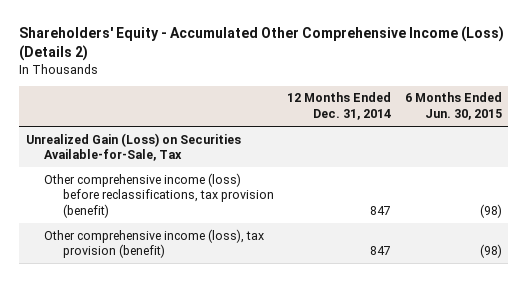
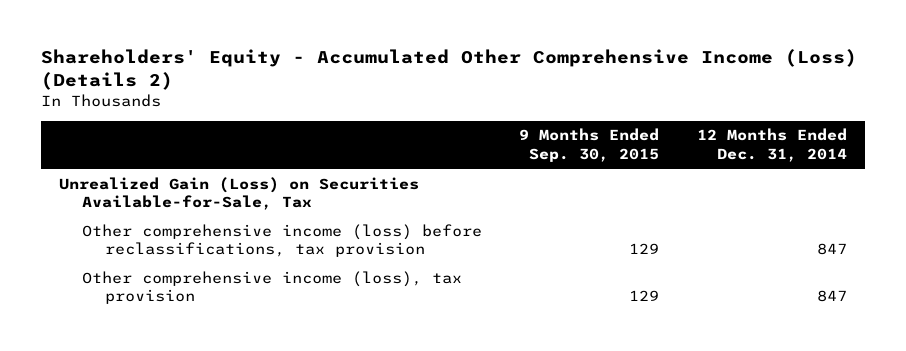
[404,92,502,121] 6 Months Ended Jun. 30, 2015 -> none
none -> [519,128,660,162] 9 Months Ended Sep. 30, 2015
[44,172,275,219] Other comprehensive income (loss) before reclassifications, tax provision (benefit) -> [81,223,482,258] Other comprehensive income (loss) before reclassifications, tax provision
[44,228,265,259] Other comprehensive income (loss), tax provision (benefit) -> [81,270,462,305] Other comprehensive income (loss), tax provision

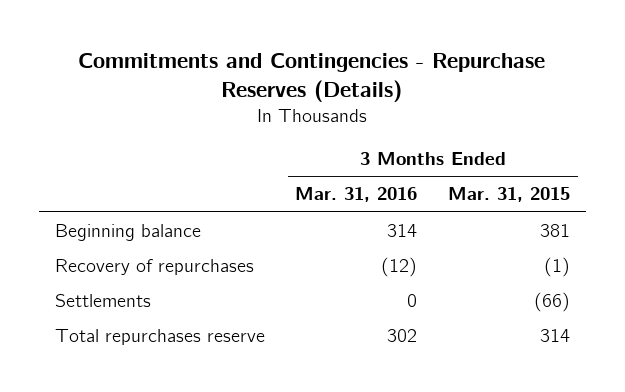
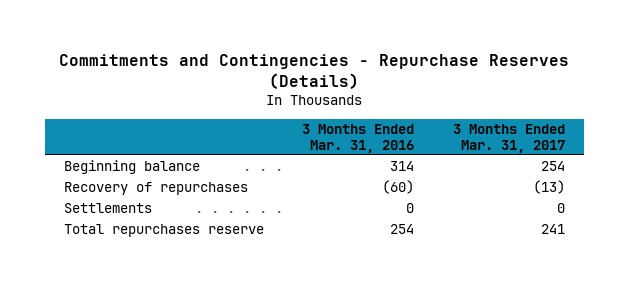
[448,187,571,203] Mar. 31, 2015 -> none
none -> [452,123,565,153] 3 Months Ended Mar. 31, 2017
[381,257,418,278] (12) -> [382,180,415,195] (60)
[387,329,418,343] 302 -> [390,224,415,235] 254

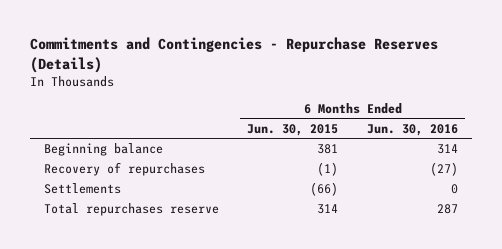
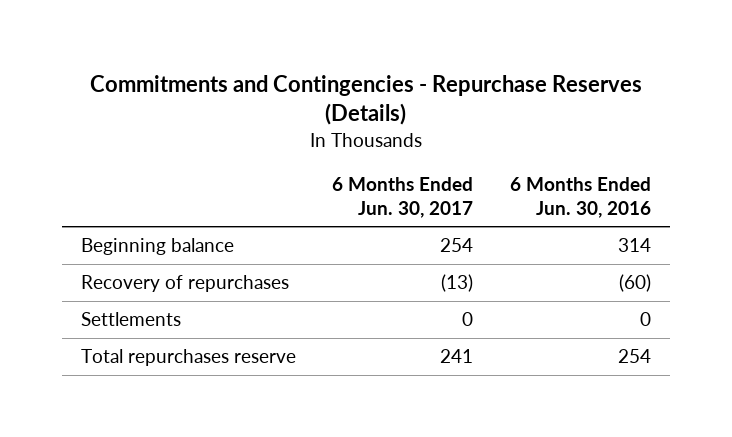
[247,123,339,136] Jun. 30, 2015 -> none
none -> [332,177,474,218] 6 Months Ended Jun. 30, 2017
[429,162,458,177] (27) -> [619,274,652,293] (60)
[436,204,458,215] 287 -> [618,349,652,364] 254

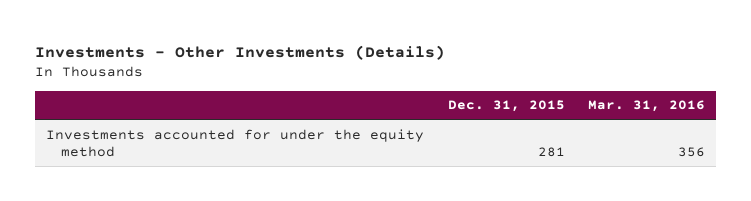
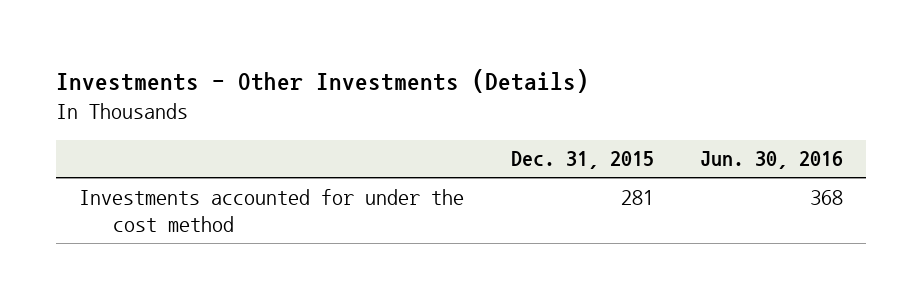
[587,100,705,113] Mar. 31, 2016 -> none
none -> [700,151,844,170] Jun. 30, 2016
[46,128,425,158] Investments accounted for under the equity method -> [79,188,465,233] Investments accounted for under the cost method

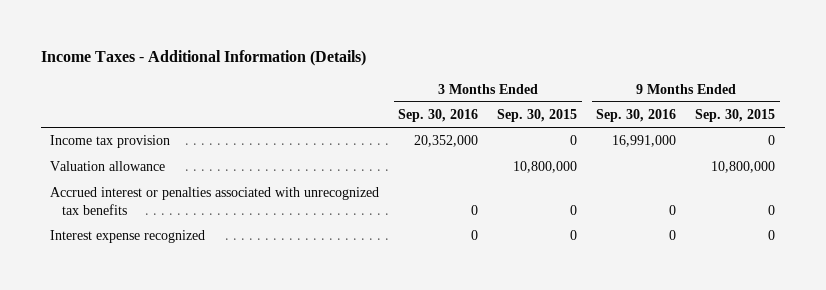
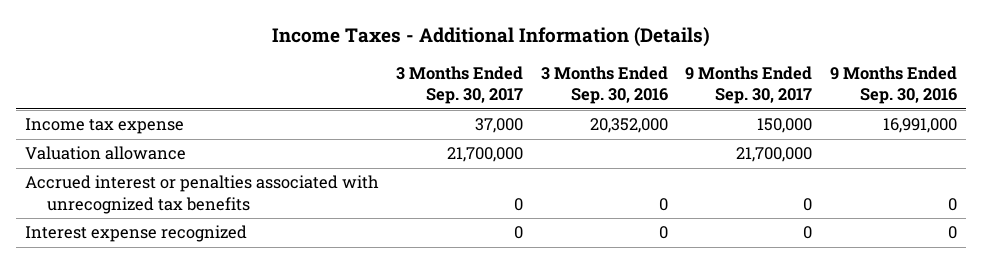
[497,109,578,123] Sep. 30, 2015 -> none
[695,109,776,123] Sep. 30, 2015 -> none
none -> [396,66,524,105] 3 Months Ended Sep. 30, 2017
none -> [685,66,813,105] 9 Months Ended Sep. 30, 2017
[50,135,171,149] Income tax provision -> [24,118,184,135] Income tax expense

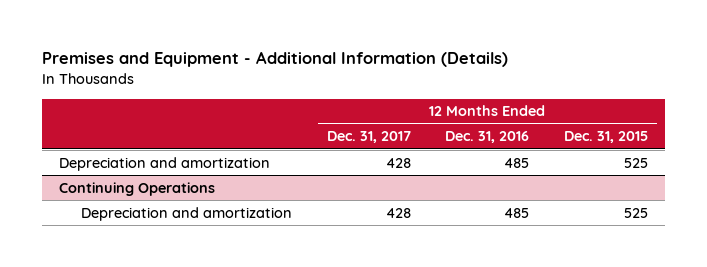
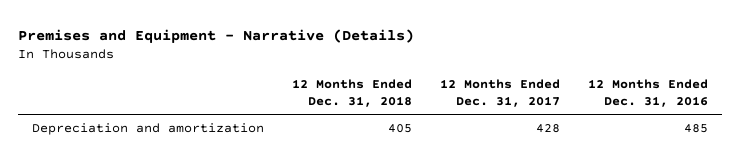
[41,51,508,68] Premises and Equipment - Additional Information (Details) -> [18,28,415,43] Premises and Equipment - Narrative (Details)
[563,131,648,144] Dec. 31, 2015 -> none
none -> [292,79,413,108] 12 Months Ended Dec. 31, 2018
[59,181,216,196] Continuing Operations -> none
[81,206,293,221] Depreciation and amortization -> none

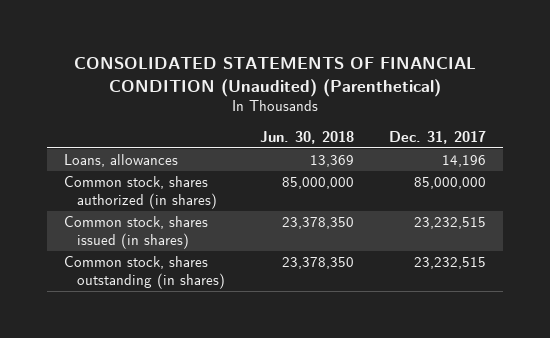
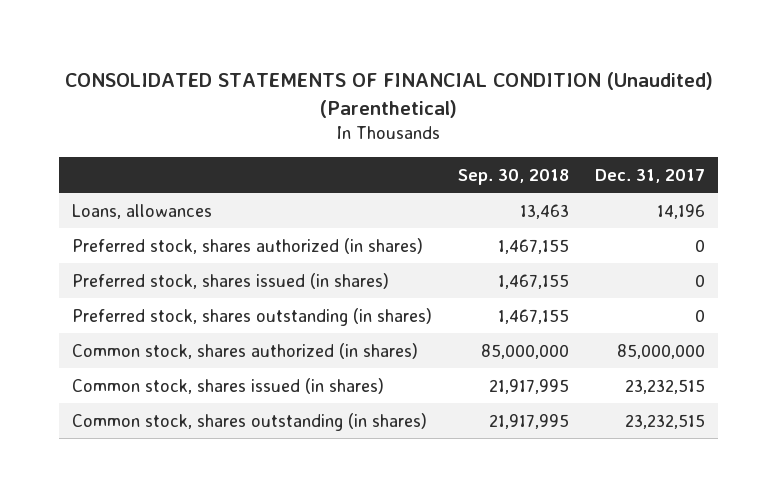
[259,130,354,144] Jun. 30, 2018 -> none
none -> [458,168,570,185] Sep. 30, 2018
none -> [72,237,424,254] Preferred stock, shares authorized (in shares)
none -> [72,272,390,289] Preferred stock, shares issued (in shares)
none -> [72,307,433,326] Preferred stock, shares outstanding (in shares)

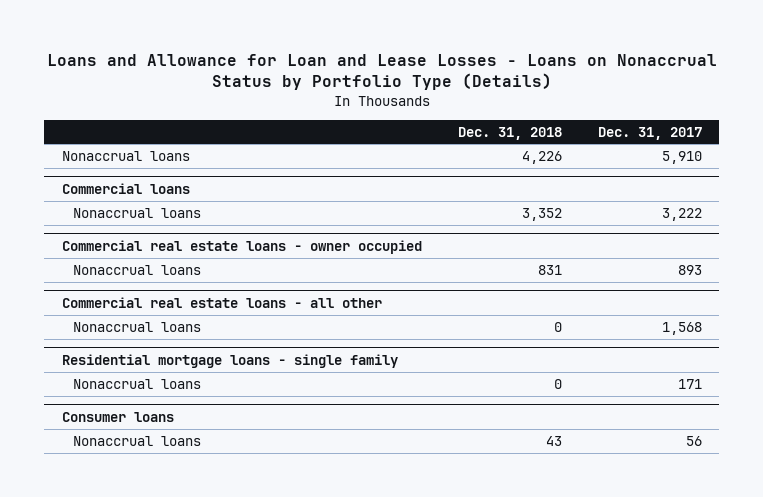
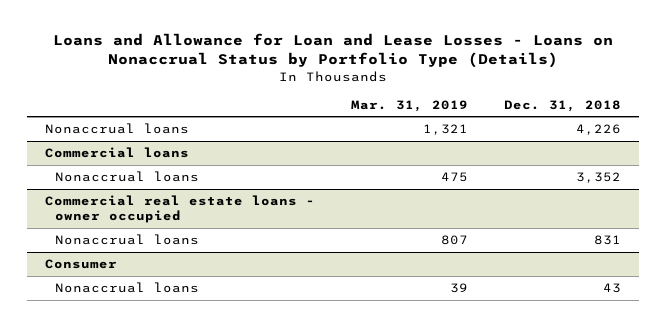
[597,126,702,140] Dec. 31, 2017 -> none
none -> [350,99,468,112] Mar. 31, 2019
[61,296,382,308] Commercial real estate loans - all other -> none
[72,321,201,332] Nonaccrual loans -> none
[61,353,398,368] Residential mortgage loans - single family -> none
[72,378,201,389] Nonaccrual loans -> none
[61,411,174,422] Consumer loans -> [44,259,117,270] Consumer

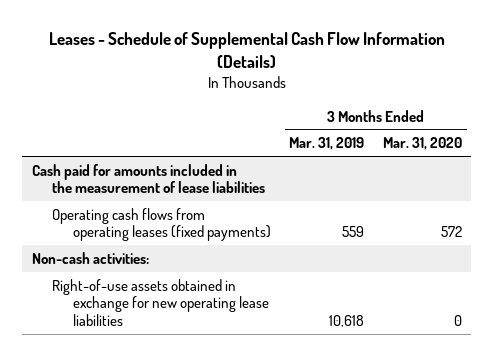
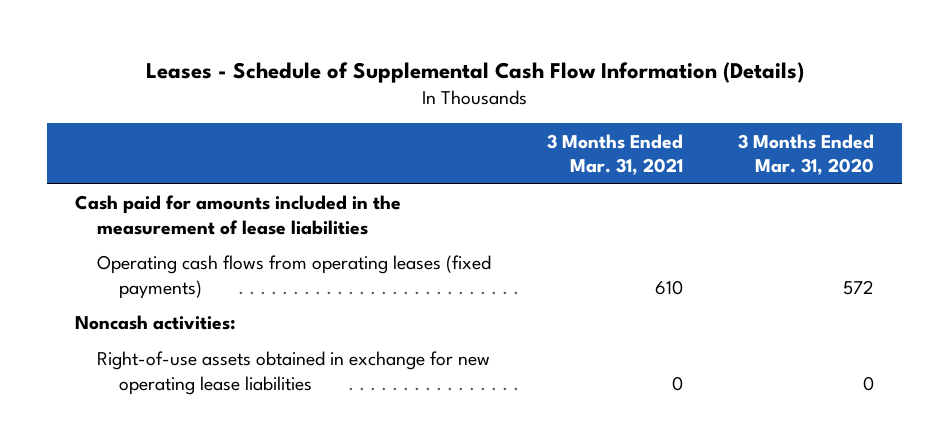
[289,137,365,151] Mar. 31, 2019 -> none
none -> [546,133,683,176] 3 Months Ended Mar. 31, 2021
[31,251,149,264] Non-cash activities: -> [75,315,237,331] Noncash activities:

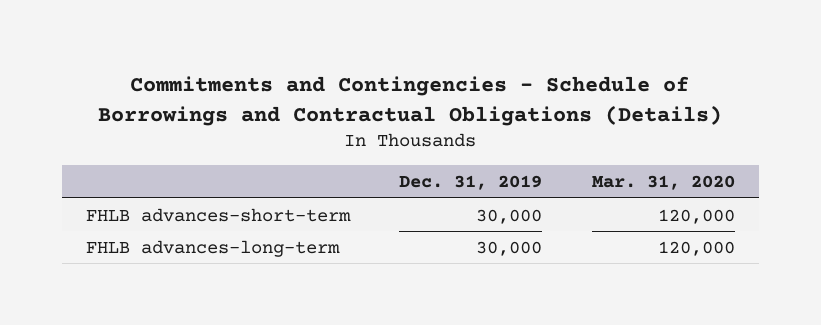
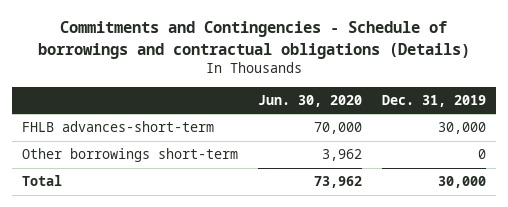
[98,76,723,126] Commitments and Contingencies - Schedule of Borrowings and Contractual Obligations (Details) -> [38,21,471,59] Commitments and Contingencies - Schedule of borrowings and contractual obligations (Details)
[591,175,735,191] Mar. 31, 2020 -> none
none -> [258,94,363,107] Jun. 30, 2020
none -> [22,148,239,163] Other borrowings short-term
[86,239,341,257] FHLB advances-long-term -> [22,175,63,187] Total

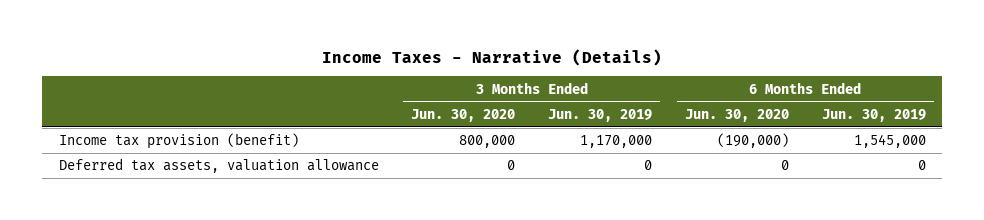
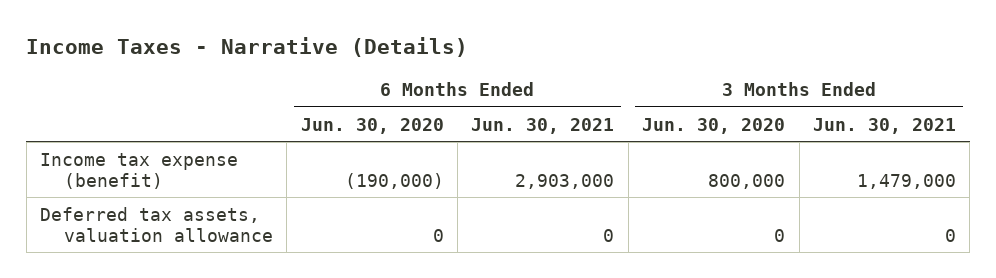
[548,108,653,122] Jun. 30, 2019 -> none
[821,108,926,122] Jun. 30, 2019 -> none
none -> [471,117,615,134] Jun. 30, 2021
none -> [812,117,956,134] Jun. 30, 2021
[58,133,299,150] Income tax provision (benefit) -> [40,152,239,189] Income tax expense (benefit)

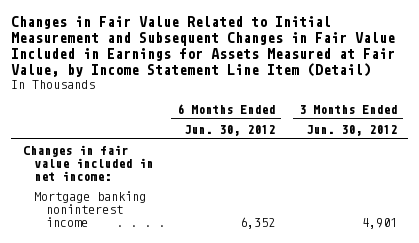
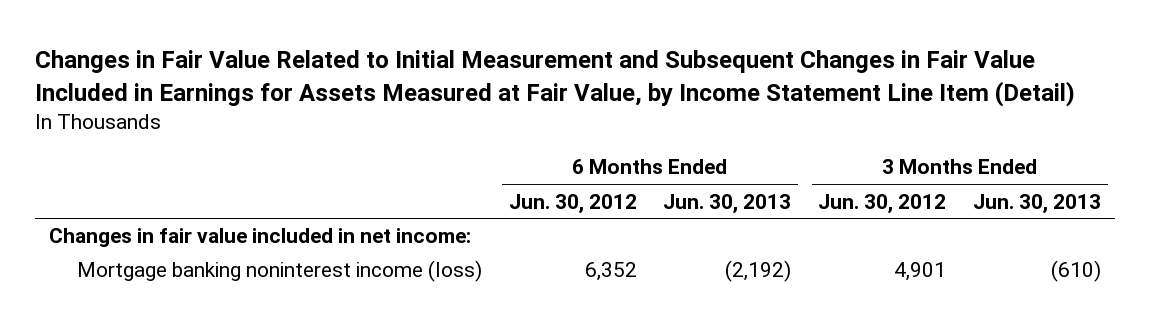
none -> [663,193,792,214] Jun. 30, 2013
none -> [973,193,1102,214] Jun. 30, 2013
[34,190,147,227] Mortgage banking noninterest income -> [76,260,482,283] Mortgage banking noninterest income (loss)

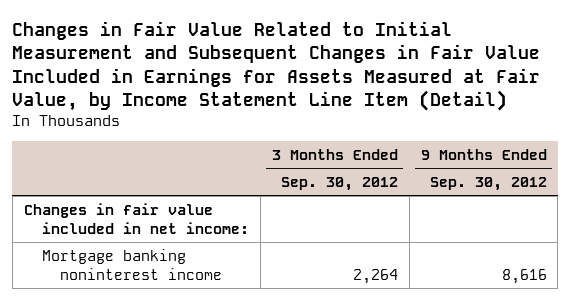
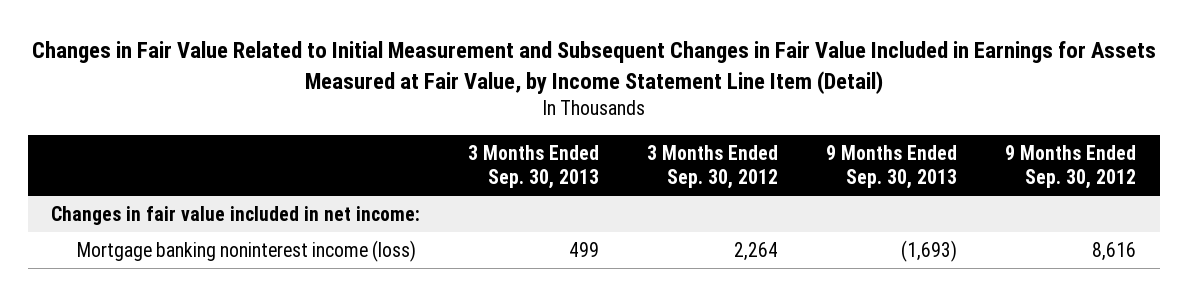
none -> [468,145,600,189] 3 Months Ended Sep. 30, 2013
none -> [826,145,958,189] 9 Months Ended Sep. 30, 2013
[42,248,223,280] Mortgage banking noninterest income -> [77,240,417,263] Mortgage banking noninterest income (loss)

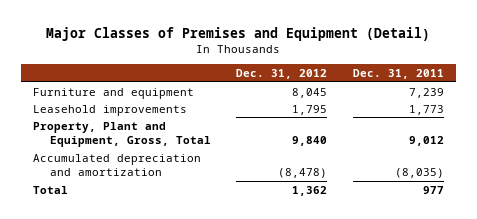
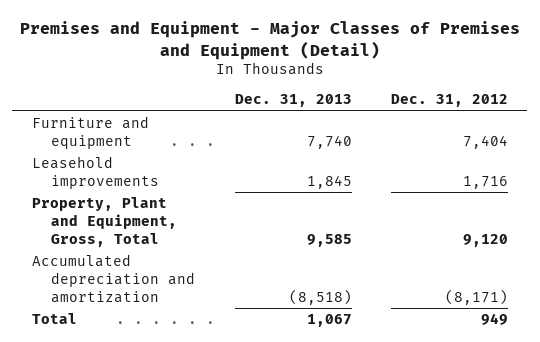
[46,27,431,42] Major Classes of Premises and Equipment (Detail) -> [19,20,520,60] Premises and Equipment - Major Classes of Premises and Equipment (Detail)
[352,69,444,80] Dec. 31, 2011 -> none
none -> [234,94,352,108] Dec. 31, 2013
[292,87,328,98] 8,045 -> [462,135,508,150] 7,404
[292,104,328,115] 1,795 -> [462,176,508,190] 1,716
[292,135,328,146] 9,840 -> [462,234,508,248] 9,120
[278,167,328,178] (8,478) -> [444,289,508,306] (8,171)
[292,185,328,196] 1,362 -> [480,313,508,326] 949

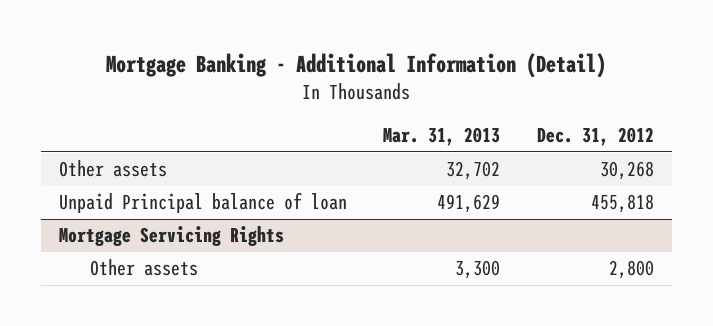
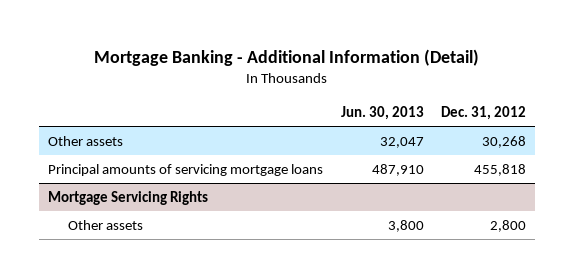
[383,127,501,147] Mar. 31, 2013 -> none
none -> [340,106,424,121] Jun. 30, 2013
[58,192,347,214] Unpaid Principal balance of loan -> [47,163,323,176] Principal amounts of servicing mortgage loans

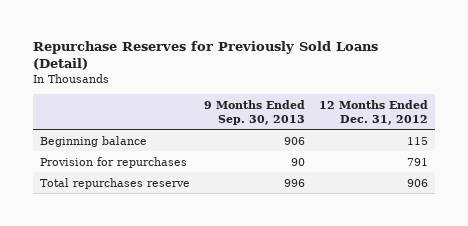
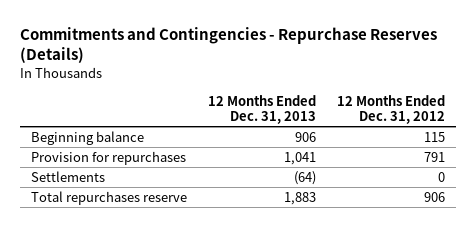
[33,40,379,71] Repurchase Reserves for Previously Sold Loans (Detail) -> [20,27,438,64] Commitments and Contingencies - Repurchase Reserves (Details)
[204,100,306,125] 9 Months Ended Sep. 30, 2013 -> none
none -> [207,94,316,124] 12 Months Ended Dec. 31, 2013
none -> [30,170,105,182] Settlements

